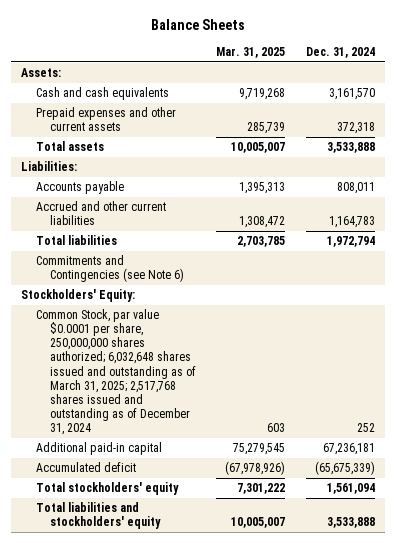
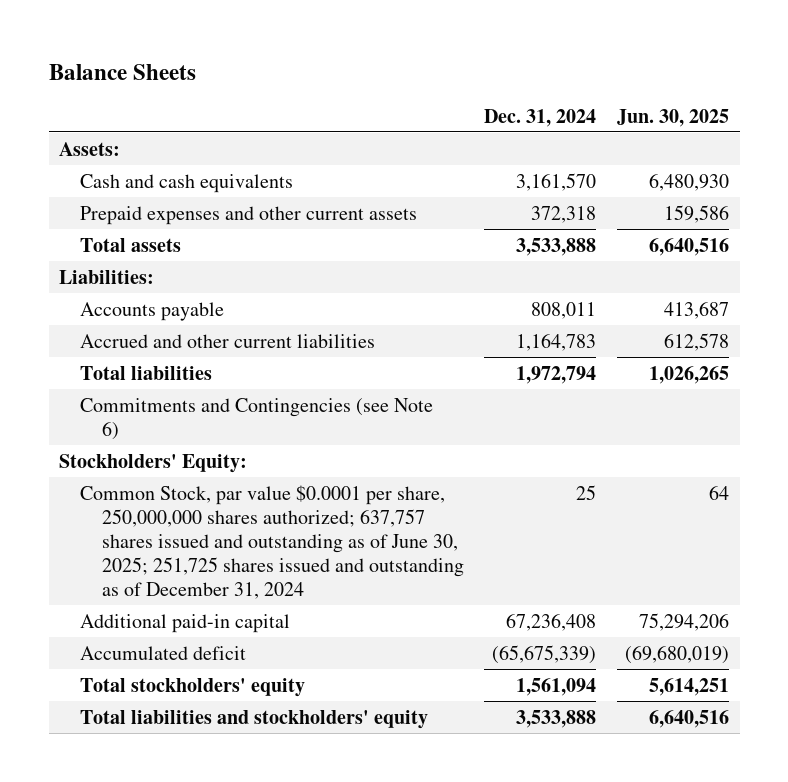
[216,46,286,58] Mar. 31, 2025 -> none
none -> [617,108,730,127] Jun. 30, 2025
[35,309,197,436] Common Stock, par value $0.0001 per share, 250,000,000 shares authorized; 6,032,648 shares issued and outstanding as of March 31, 2025; 2,517,768 shares issued and outstanding as of December 31, 2024 -> [80,484,464,599] Common Stock, par value $0.0001 per share, 250,000,000 shares authorized; 637,757 shares issued and outstanding as of June 30, 2025; 251,725 shares issued and outstanding as of December 31, 2024
[356,423,375,433] 252 -> [576,484,597,500] 25
[322,443,375,456] 67,236,181 -> [506,612,597,631] 67,236,408

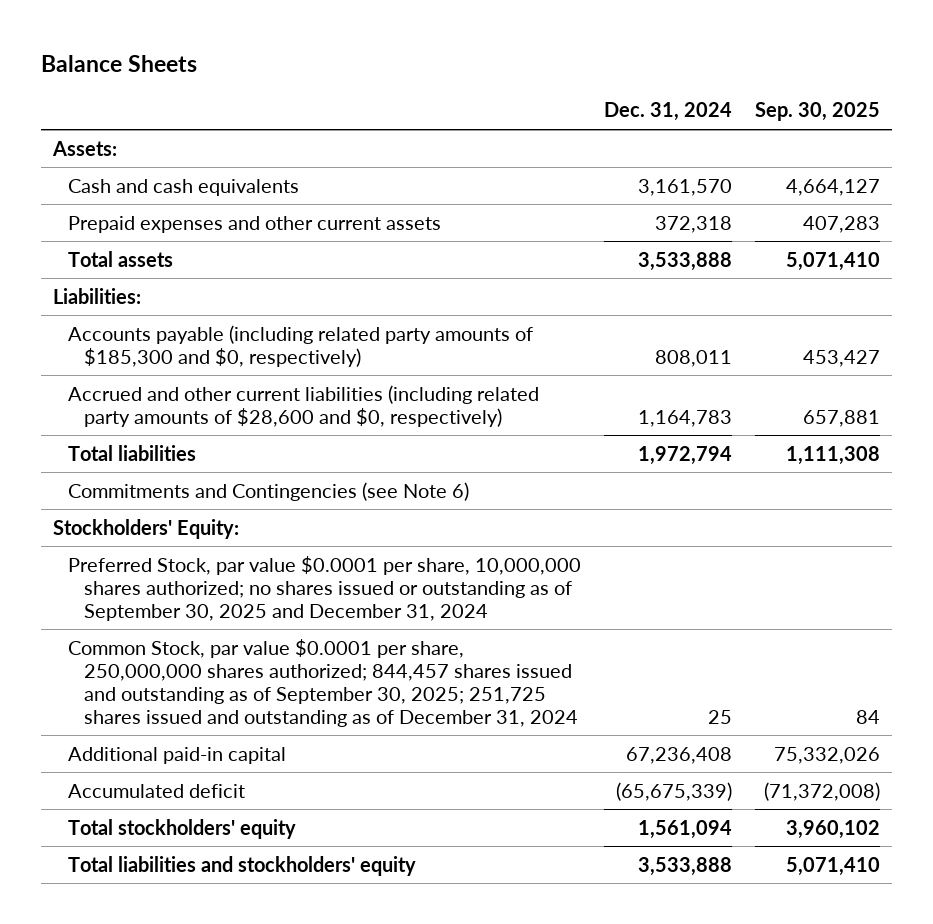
[617,108,730,127] Jun. 30, 2025 -> none
none -> [755,102,881,122] Sep. 30, 2025
[80,301,225,321] Accounts payable -> [68,324,534,367] Accounts payable (including related party amounts of $185,300 and $0, respectively)
[80,333,376,348] Accrued and other current liabilities -> [68,384,540,427] Accrued and other current liabilities (including related party amounts of $28,600 and $0, respectively)
none -> [68,555,582,621] Preferred Stock, par value $0.0001 per share, 10,000,000 shares authorized; no shares issued or outstanding as of September 30, 2025 and December 31, 2024
[80,484,464,599] Common Stock, par value $0.0001 per share, 250,000,000 shares authorized; 637,757 shares issued and outstanding as of June 30, 2025; 251,725 shares issued and outstanding as of December 31, 2024 -> [68,638,578,727] Common Stock, par value $0.0001 per share, 250,000,000 shares authorized; 844,457 shares issued and outstanding as of September 30, 2025; 251,725 shares issued and outstanding as of December 31, 2024

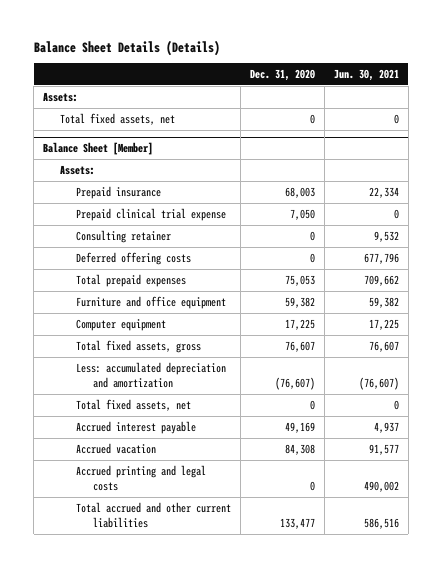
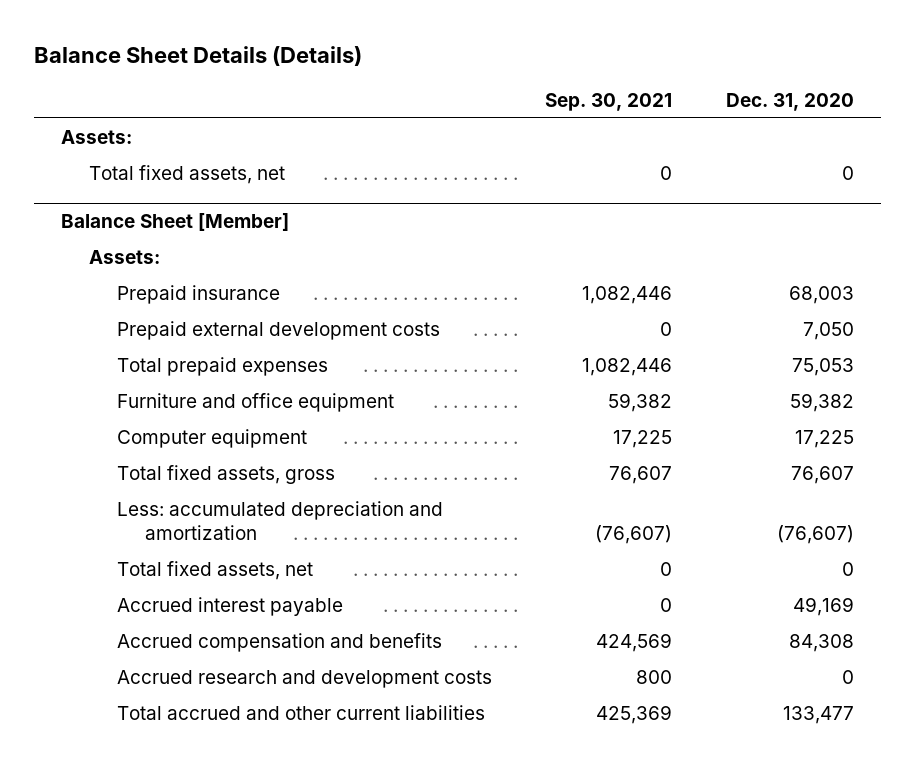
[333,69,399,82] Jun. 30, 2021 -> none
none -> [545,92,673,111] Sep. 30, 2021
[76,229,172,243] Consulting retainer -> none
[76,251,192,265] Deferred offering costs -> none
[76,207,227,221] Prepaid clinical trial expense -> [116,320,440,340] Prepaid external development costs
[76,464,207,491] Accrued printing and legal costs -> none
[76,442,157,454] Accrued vacation -> [116,632,442,652] Accrued compensation and benefits
none -> [116,669,492,688] Accrued research and development costs

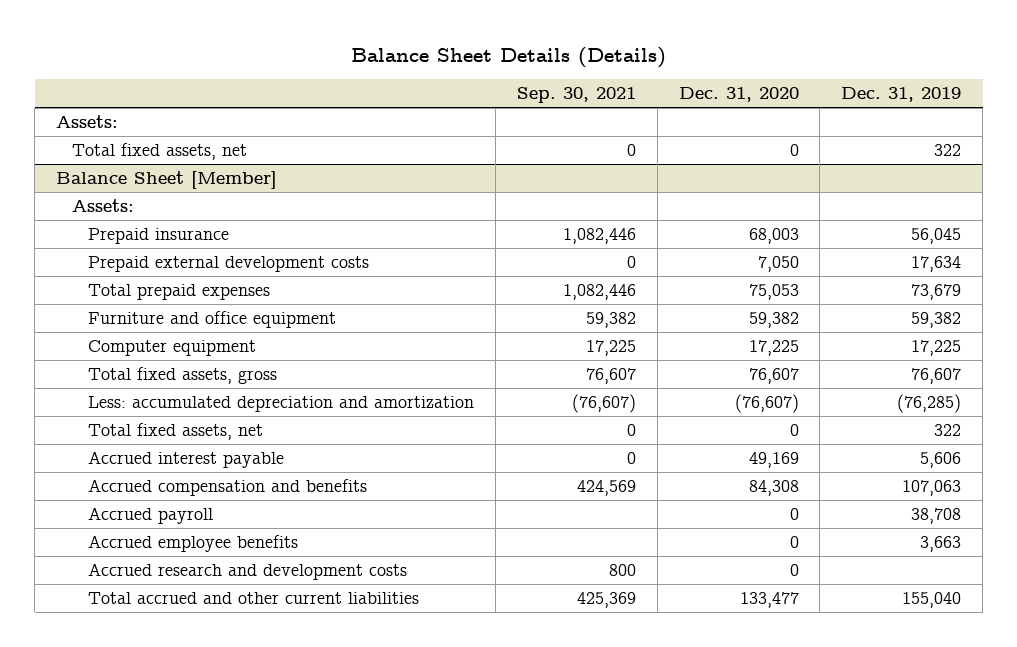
none -> [841,87,962,103] Dec. 31, 2019
none -> [87,507,213,525] Accrued payroll
none -> [87,535,298,553] Accrued employee benefits

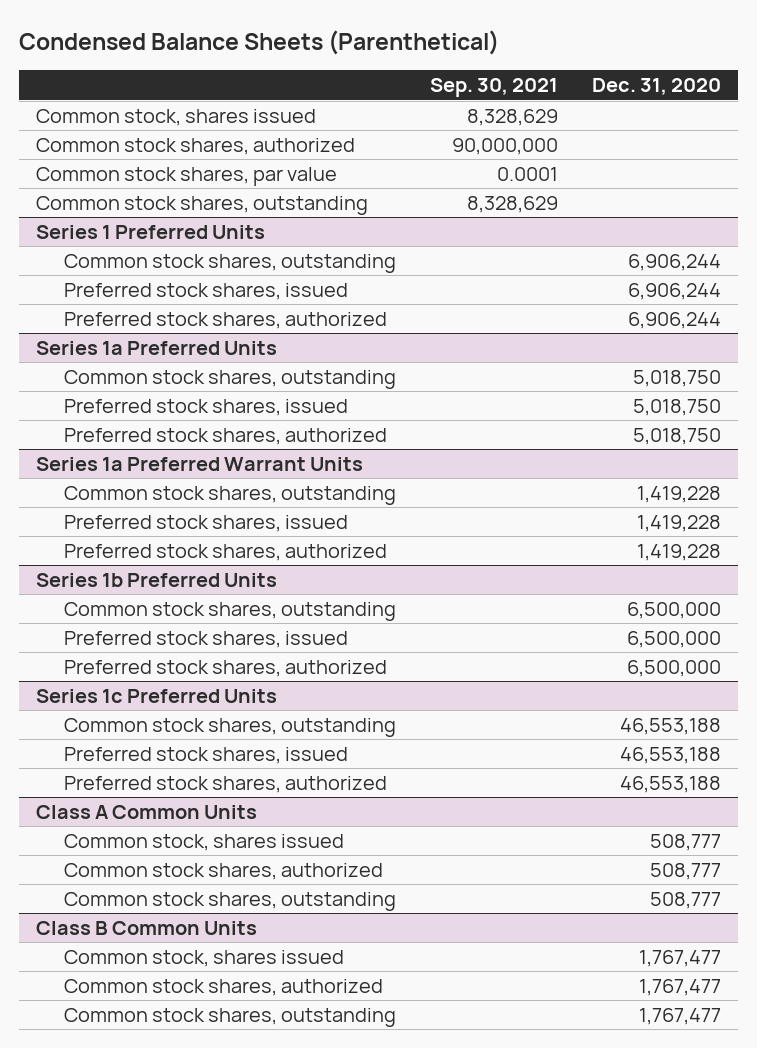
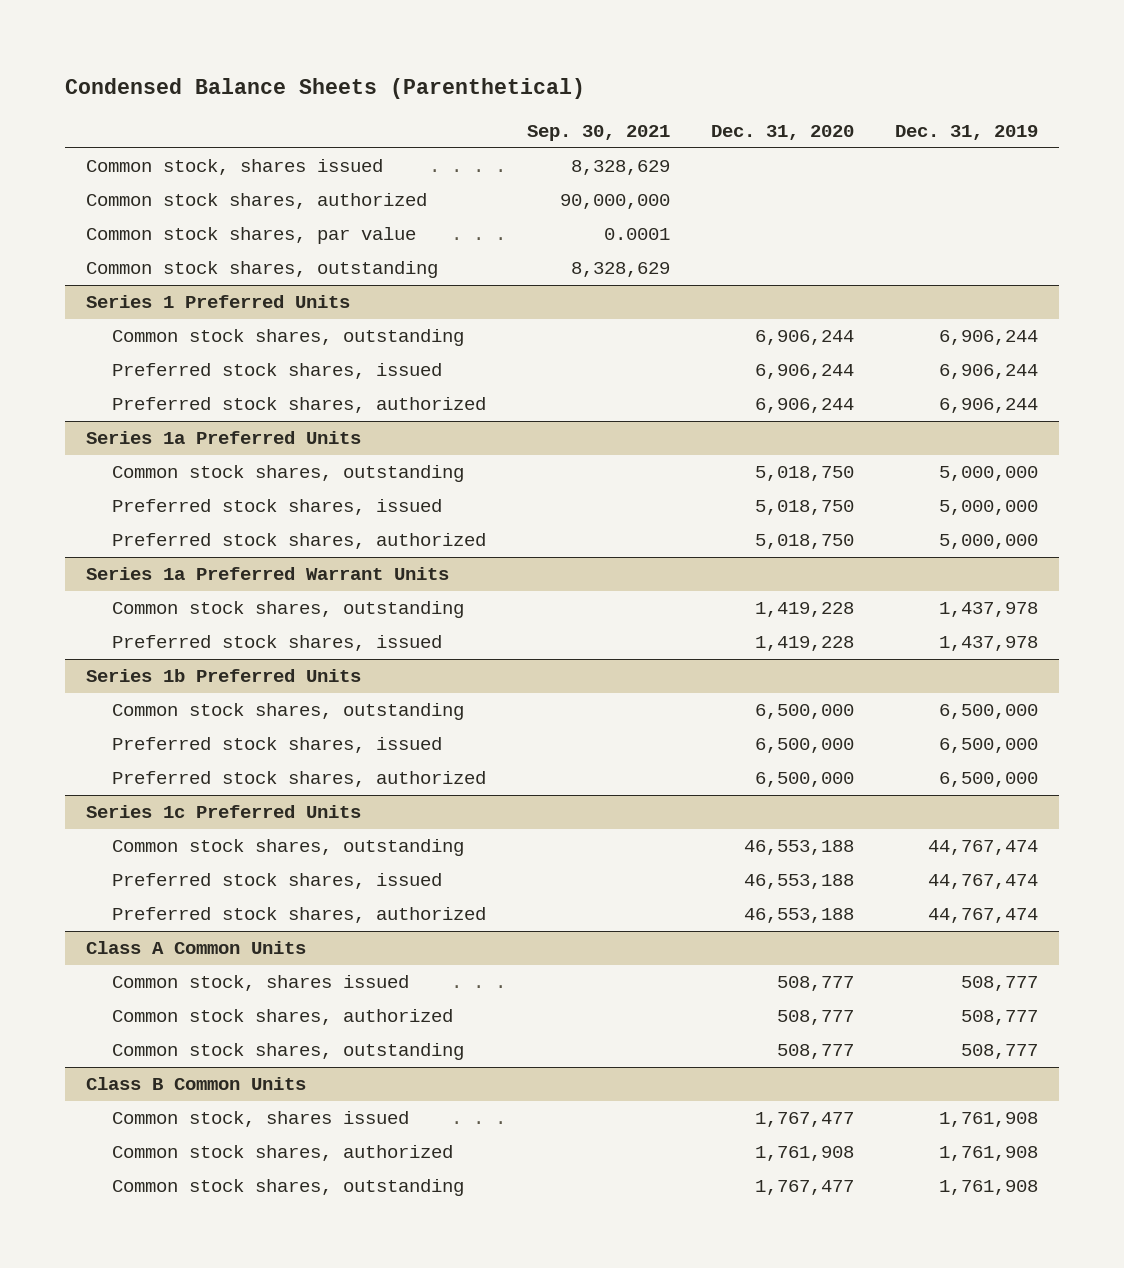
none -> [895,124,1039,140] Dec. 31, 2019
[63,544,387,562] Preferred stock shares, authorized -> none
[638,979,721,997] 1,767,477 -> [755,1146,855,1162] 1,761,908

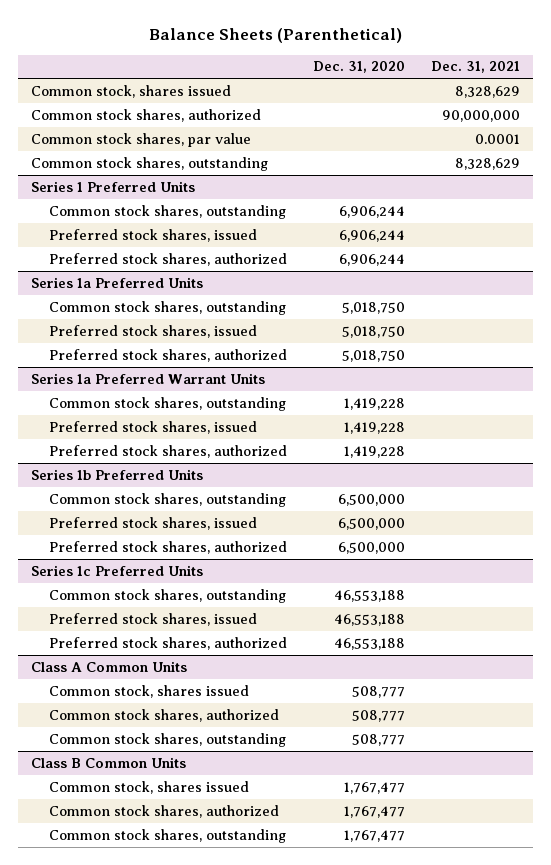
[65,78,586,100] Condensed Balance Sheets (Parenthetical) -> [148,28,402,44] Balance Sheets (Parenthetical)
[526,124,670,141] Sep. 30, 2021 -> none
[895,124,1039,140] Dec. 31, 2019 -> none
none -> [431,61,521,74] Dec. 31, 2021
none -> [49,444,288,458] Preferred stock shares, authorized
[755,1146,855,1162] 1,761,908 -> [344,805,406,818] 1,767,477

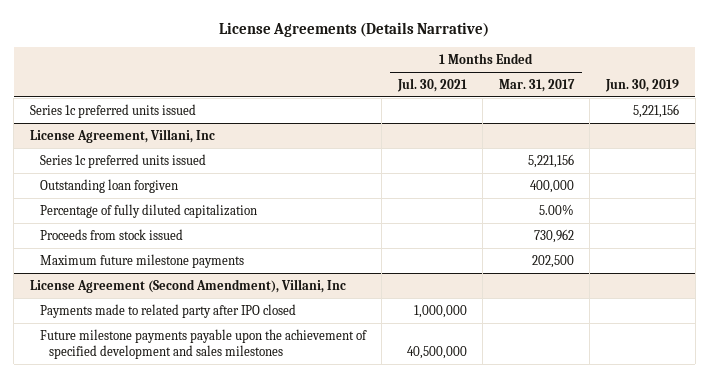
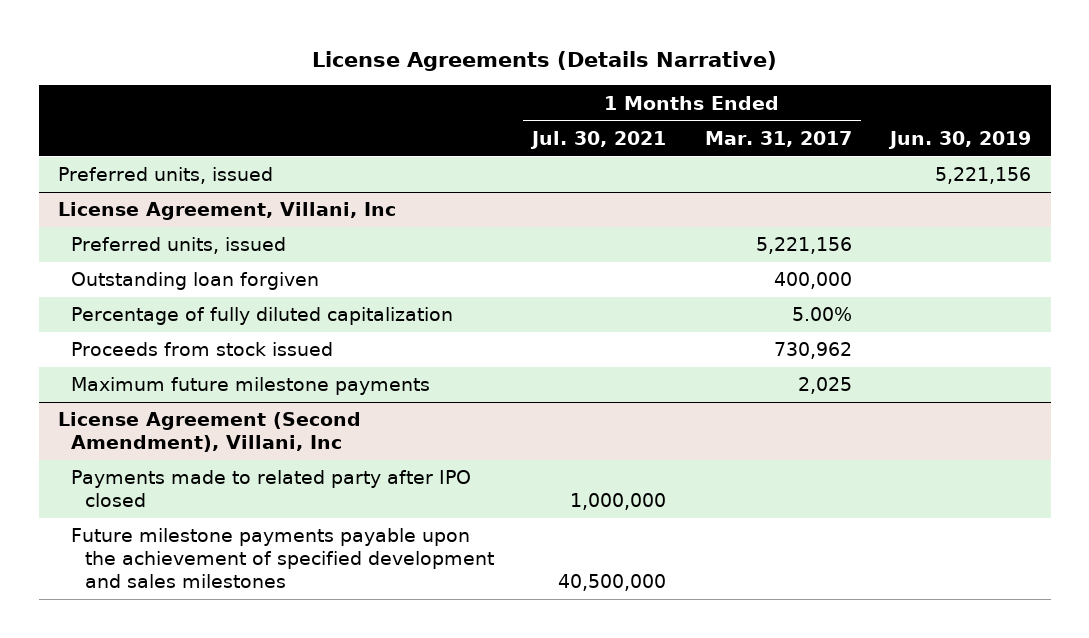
[29,103,196,118] Series 1c preferred units issued -> [57,167,273,185] Preferred units, issued
[39,153,206,168] Series 1c preferred units issued -> [71,237,287,255] Preferred units, issued
[531,254,574,268] 202,500 -> [797,377,852,395] 2,025

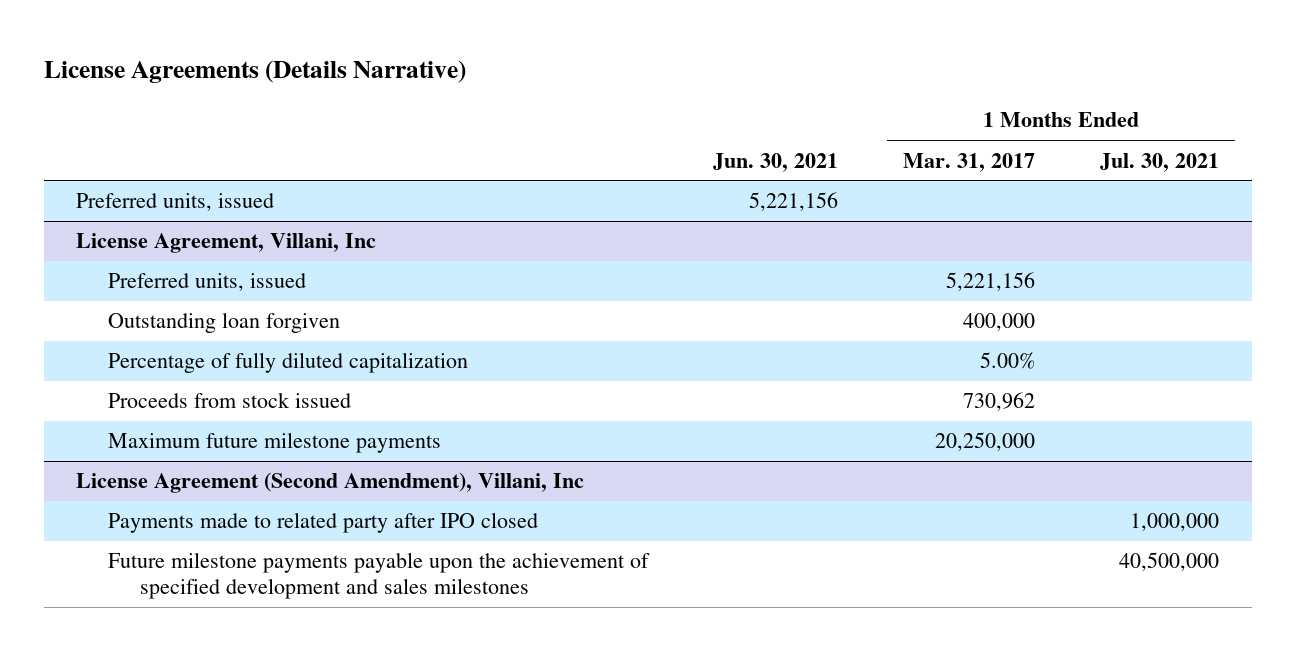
[888,130,1032,149] Jun. 30, 2019 -> none
none -> [713,152,839,172] Jun. 30, 2021
[797,377,852,395] 2,025 -> [935,432,1036,452] 20,250,000

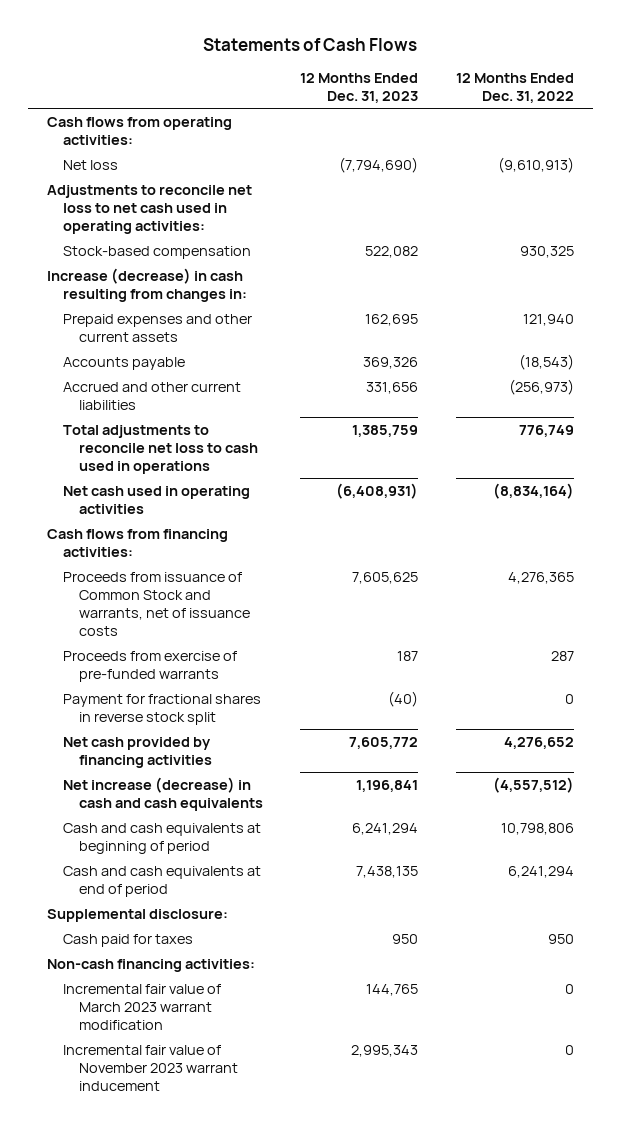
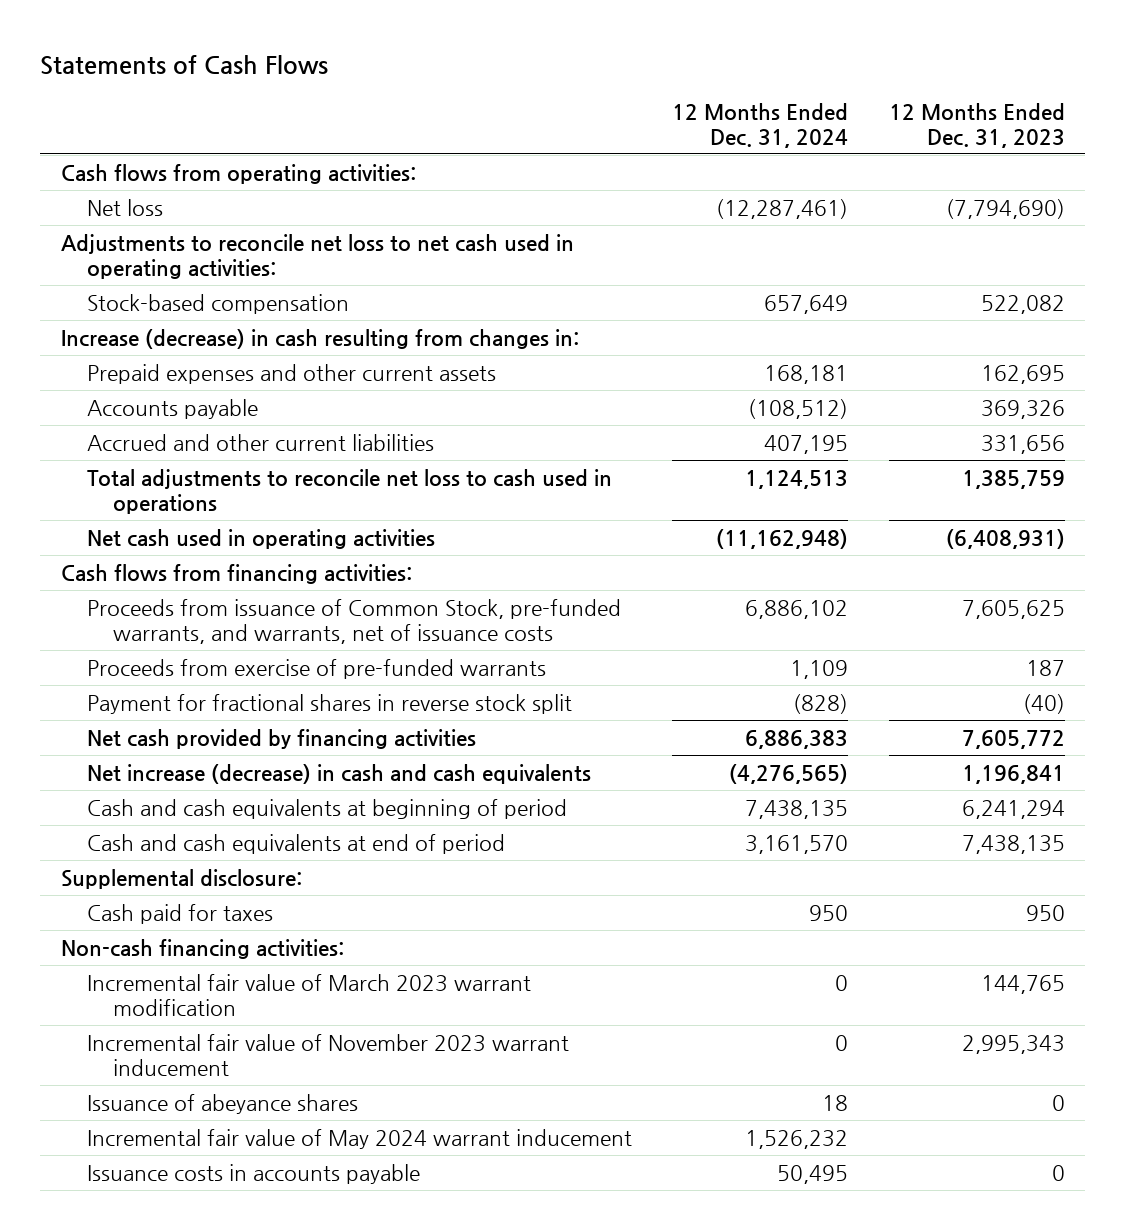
[455,73,574,104] 12 Months Ended Dec. 31, 2022 -> none
none -> [672,102,849,148] 12 Months Ended Dec. 31, 2024
[62,571,250,637] Proceeds from issuance of Common Stock and warrants, net of issuance costs -> [86,598,621,644] Proceeds from issuance of Common Stock, pre-funded warrants, and warrants, net of issuance costs
none -> [86,1093,358,1114] Issuance of abeyance shares
none -> [86,1128,632,1149] Incremental fair value of May 2024 warrant inducement
none -> [86,1163,420,1184] Issuance costs in accounts payable

